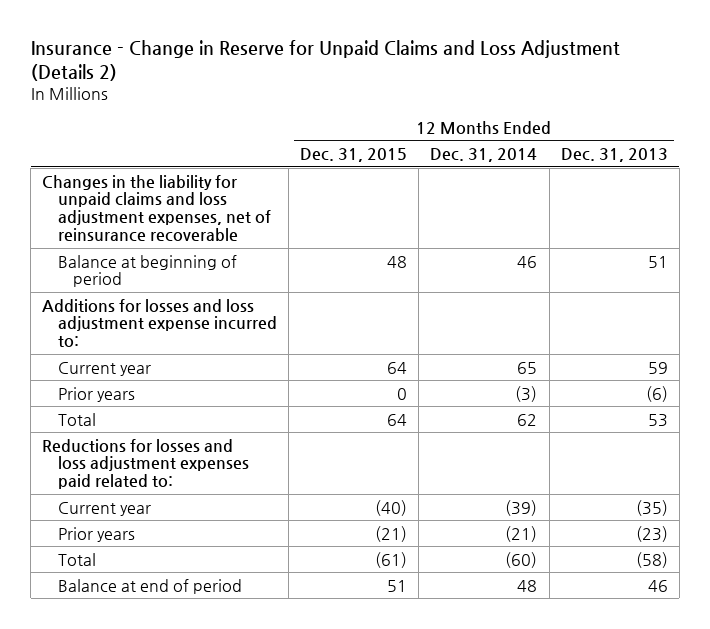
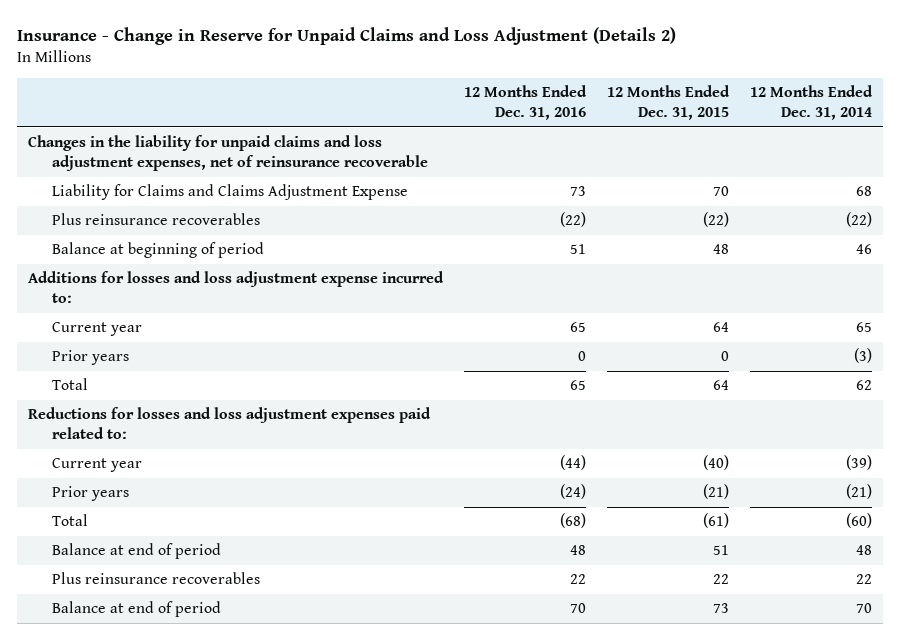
[560,147,668,162] Dec. 31, 2013 -> none
none -> [463,85,587,120] 12 Months Ended Dec. 31, 2016
none -> [52,184,409,201] Liability for Claims and Claims Adjustment Expense
none -> [52,213,261,226] Plus reinsurance recoverables
none -> [52,572,261,585] Plus reinsurance recoverables
none -> [52,601,222,618] Balance at end of period

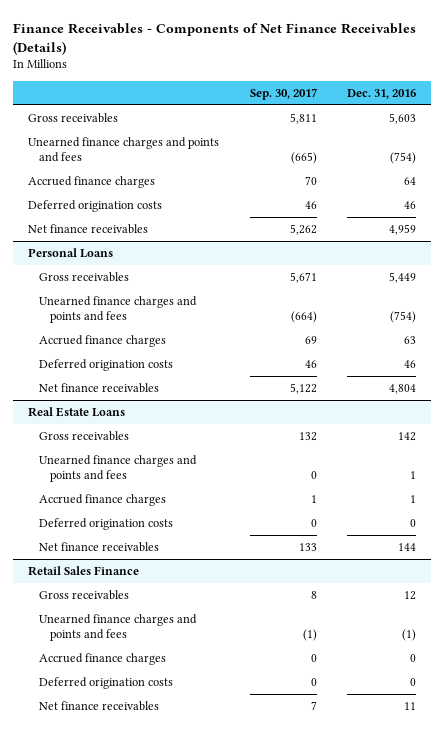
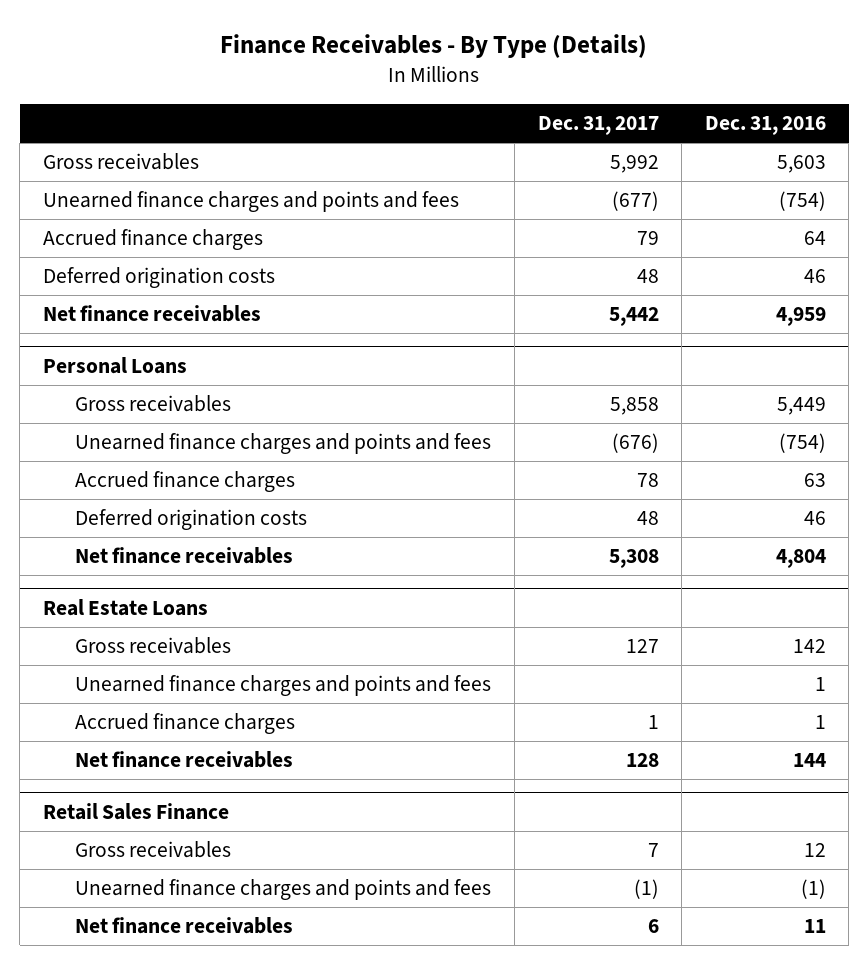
[13,22,417,55] Finance Receivables - Components of Net Finance Receivables (Details) -> [220,34,648,59] Finance Receivables - By Type (Details)
[249,87,317,100] Sep. 30, 2017 -> none
none -> [537,116,659,136] Dec. 31, 2017
[39,517,174,530] Deferred origination costs -> none
[39,652,167,665] Accrued finance charges -> none
[39,676,174,689] Deferred origination costs -> none

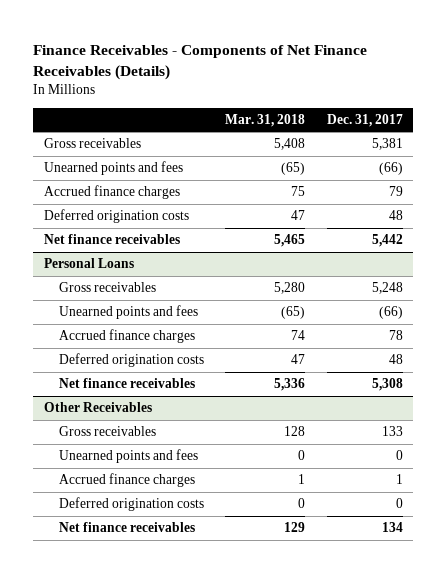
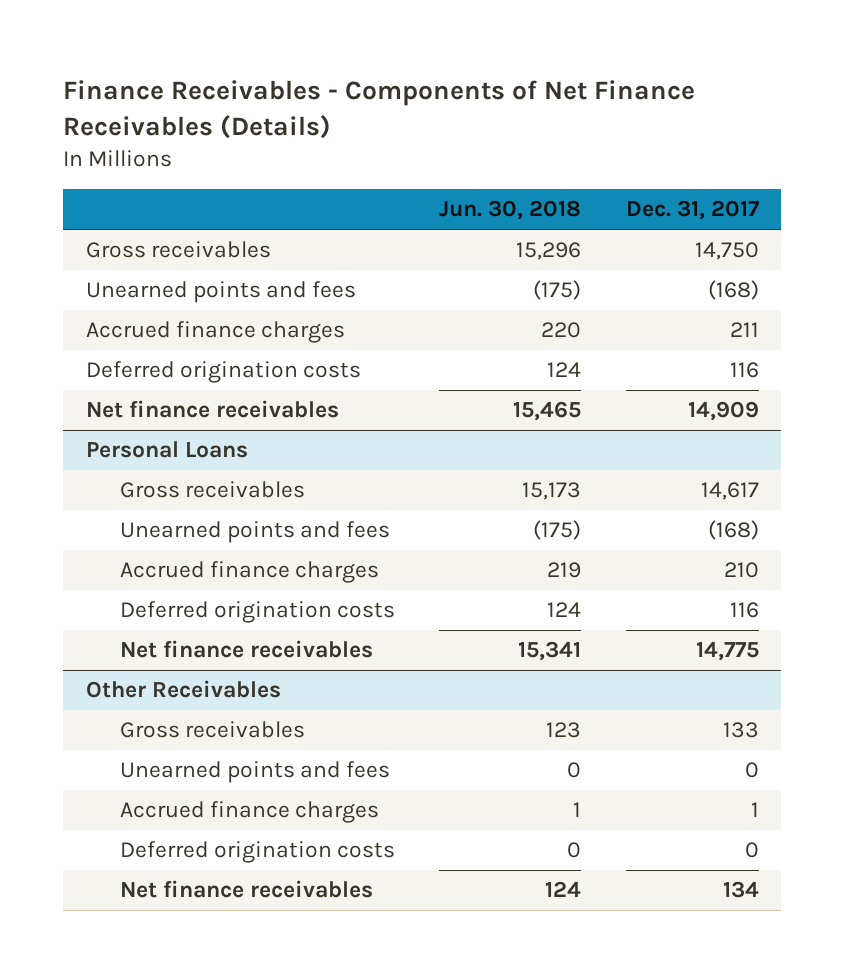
[225,113,306,127] Mar. 31, 2018 -> none
none -> [439,200,582,221] Jun. 30, 2018
[371,138,403,151] 5,381 -> [694,242,759,261] 14,750
[378,162,403,176] (66) -> [707,280,759,301] (168)
[388,186,403,197] 79 -> [729,322,759,338] 211
[388,210,403,221] 48 -> [729,362,759,379] 116
[371,234,403,248] 5,442 -> [687,401,759,422] 14,909
[371,282,403,295] 5,248 -> [700,482,759,501] 14,617
[378,306,403,320] (66) -> [707,520,759,541] (168)
[388,330,403,341] 78 -> [723,562,759,579] 210
[388,354,403,365] 48 -> [729,602,759,619] 116
[371,378,403,392] 5,308 -> [695,641,759,662] 14,775

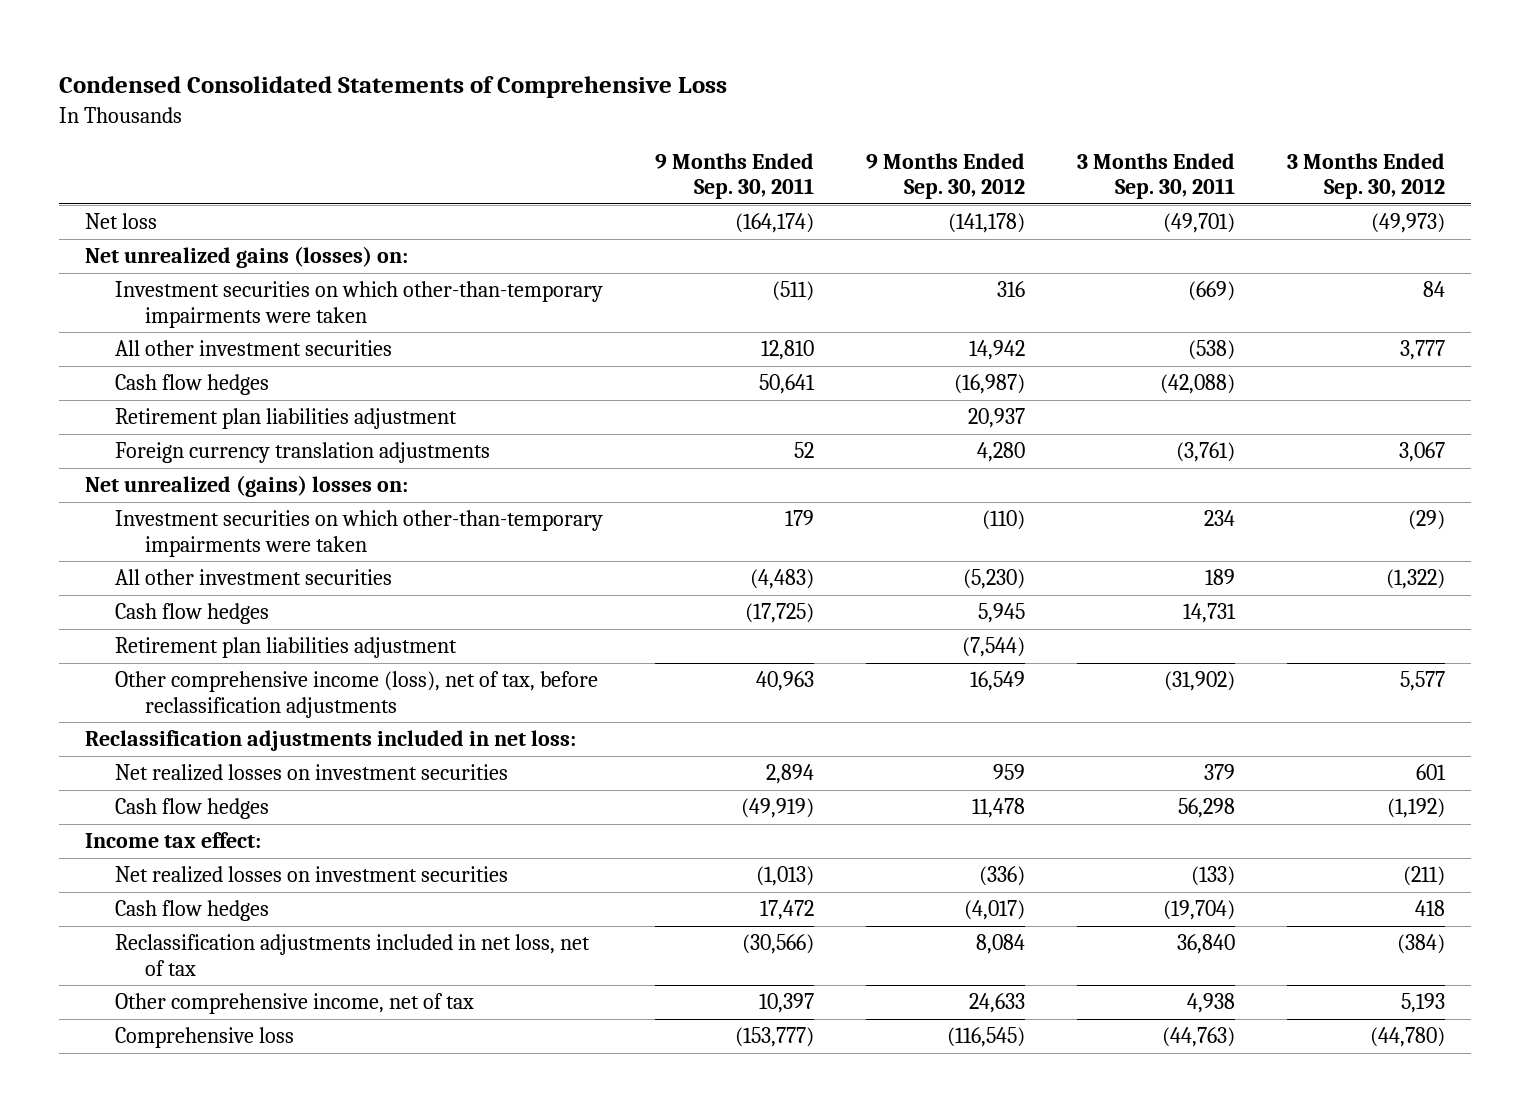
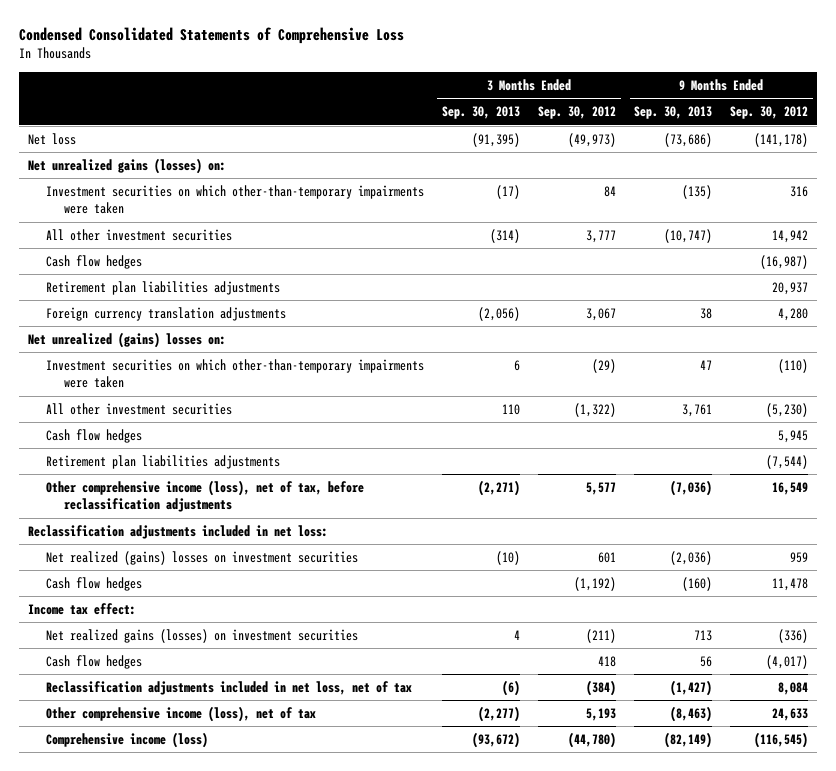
[655,152,815,200] 9 Months Ended Sep. 30, 2011 -> none
[1076,152,1235,200] 3 Months Ended Sep. 30, 2011 -> none
none -> [441,106,520,120] Sep. 30, 2013
none -> [634,106,713,120] Sep. 30, 2013
[115,408,458,430] Retirement plan liabilities adjustment -> [45,280,280,295] Retirement plan liabilities adjustments
[115,637,458,659] Retirement plan liabilities adjustment -> [45,454,280,469] Retirement plan liabilities adjustments
[115,764,509,782] Net realized losses on investment securities -> [45,550,358,565] Net realized (gains) losses on investment securities
[115,866,509,884] Net realized losses on investment securities -> [45,628,358,643] Net realized gains (losses) on investment securities
[115,993,475,1015] Other comprehensive income, net of tax -> [45,705,316,722] Other comprehensive income (loss), net of tax
[115,1027,295,1049] Comprehensive loss -> [45,731,208,748] Comprehensive income (loss)

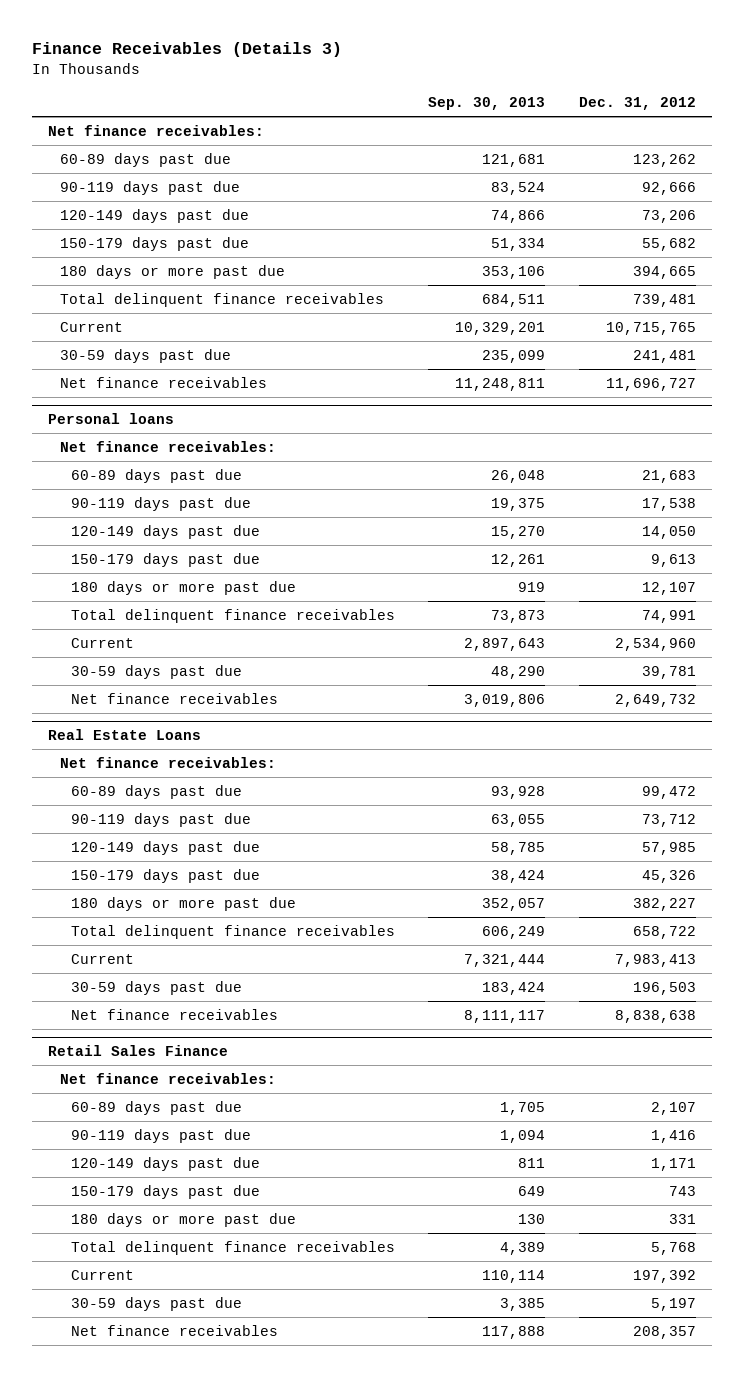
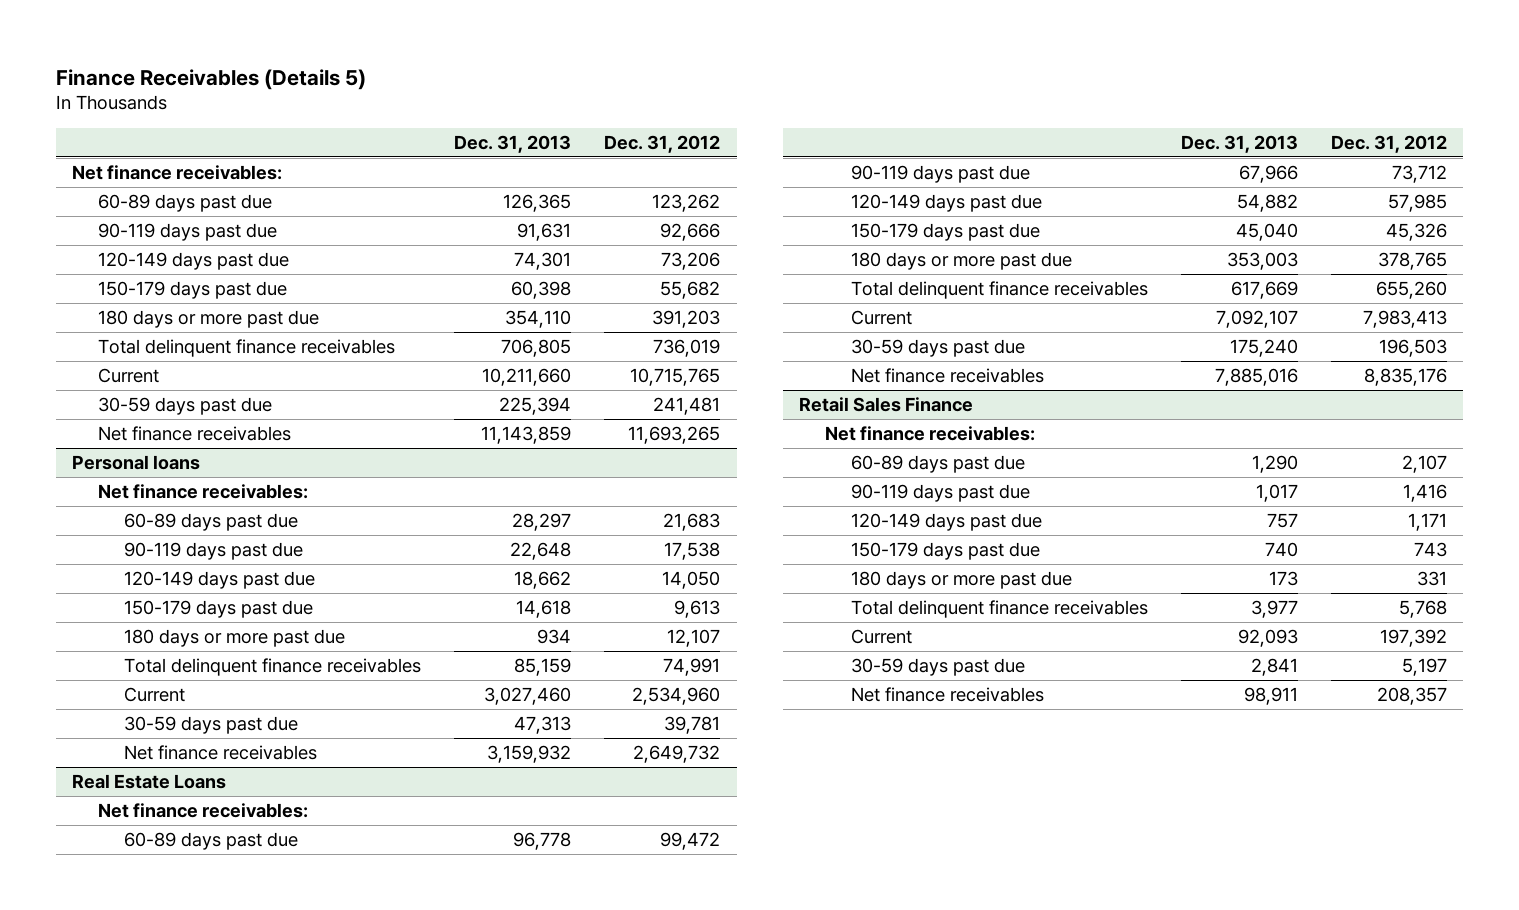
[31,42,342,58] Finance Receivables (Details 3) -> [55,68,366,90] Finance Receivables (Details 5)
[428,96,546,110] Sep. 30, 2013 -> none
none -> [454,134,572,153] Dec. 31, 2013
[632,265,696,279] 394,665 -> [652,309,721,328] 391,203
[632,293,696,307] 739,481 -> [653,338,721,357] 736,019
[605,377,696,391] 11,696,727 -> [628,425,721,444] 11,693,265
[632,897,696,911] 382,227 -> [1377,251,1447,270] 378,765
[632,925,696,939] 658,722 -> [1375,280,1447,299] 655,260
[614,1009,696,1023] 8,838,638 -> [1363,367,1447,386] 8,835,176

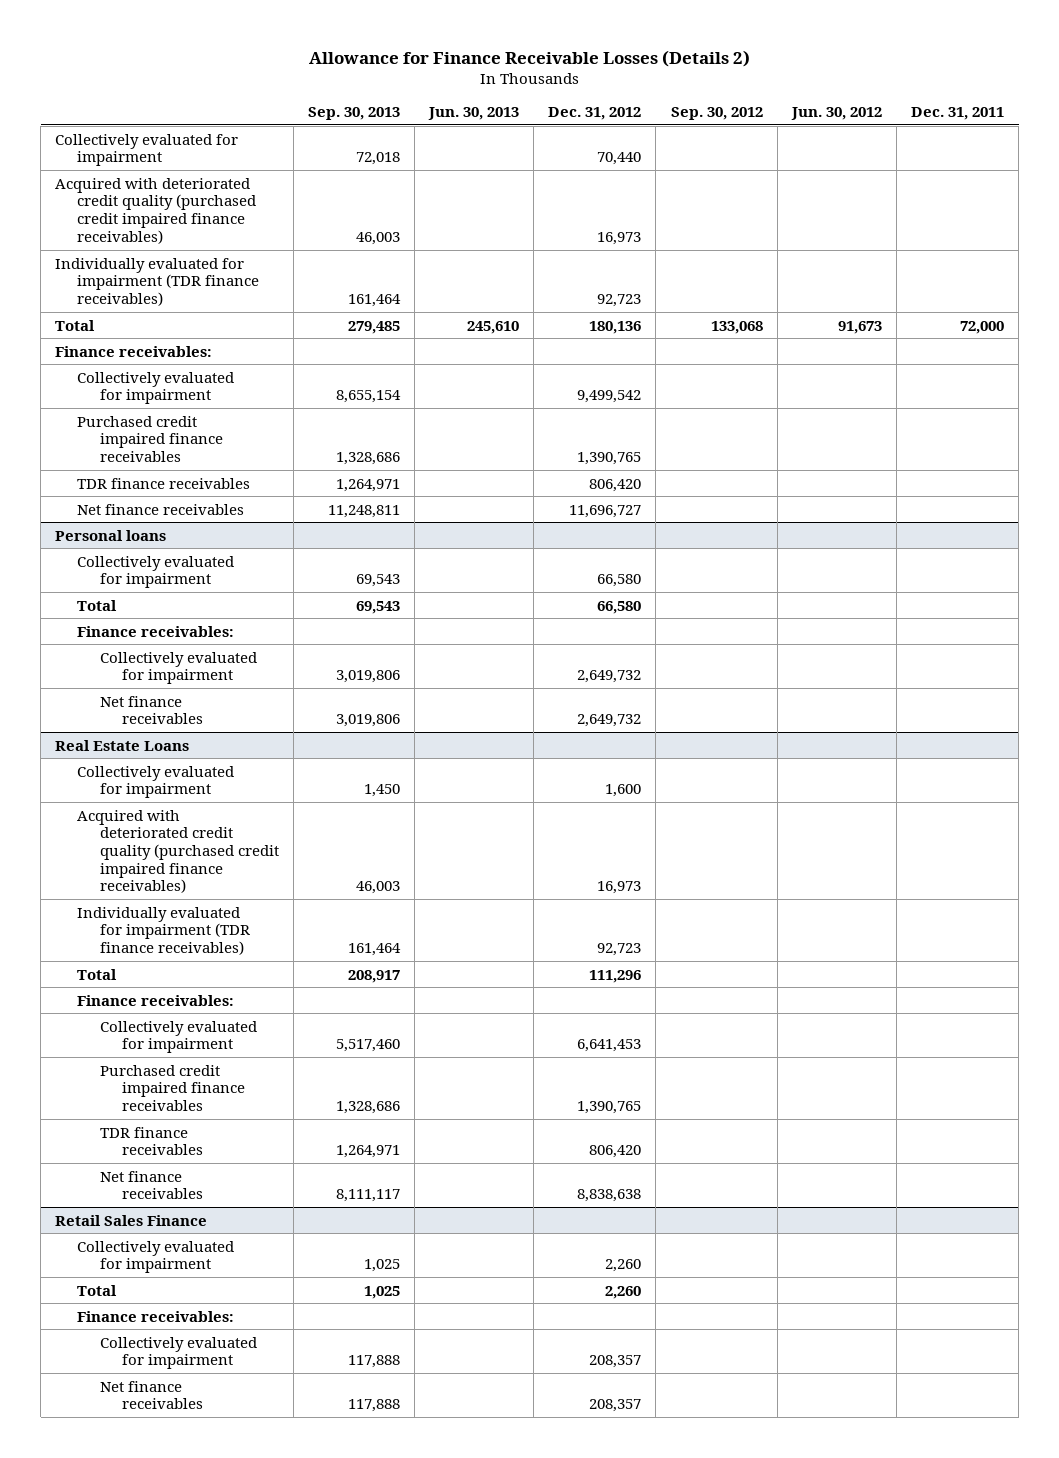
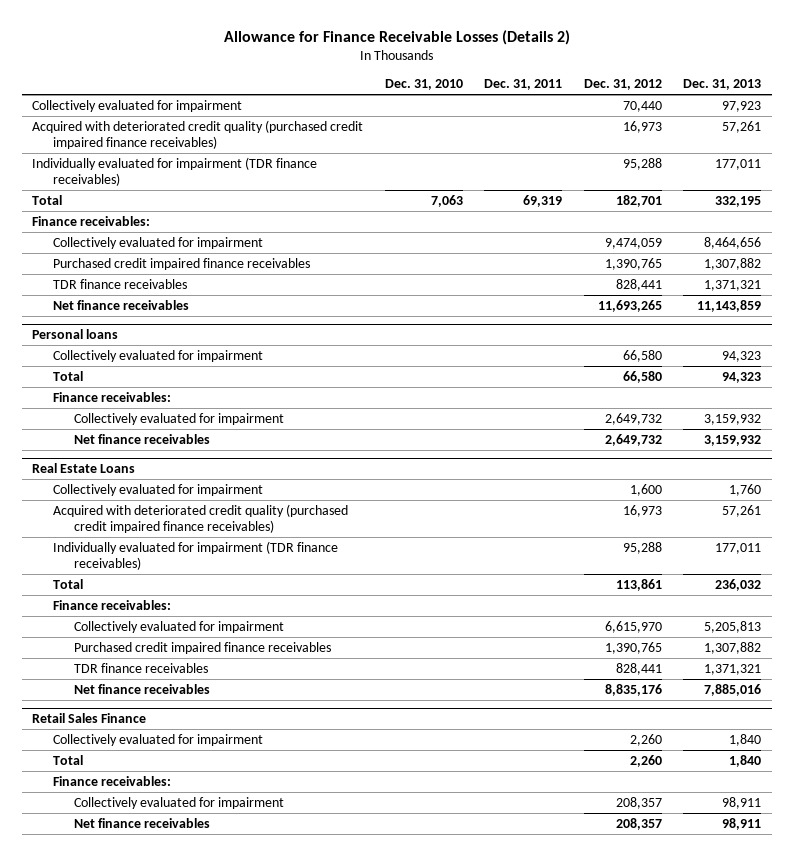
[307,106,400,120] Sep. 30, 2013 -> none
[428,106,520,120] Jun. 30, 2013 -> none
[670,106,763,120] Sep. 30, 2012 -> none
[790,106,882,120] Jun. 30, 2012 -> none
none -> [384,78,463,90] Dec. 31, 2010
none -> [683,78,762,90] Dec. 31, 2013
[597,293,642,307] 92,723 -> [622,157,662,170] 95,288
[589,320,642,334] 180,136 -> [615,194,662,207] 182,701
[960,320,1005,334] 72,000 -> [523,194,563,207] 69,319
[577,390,642,404] 9,499,542 -> [604,237,662,249] 9,474,059
[589,478,642,492] 806,420 -> [615,278,662,291] 828,441
[569,504,642,518] 11,696,727 -> [597,299,662,312] 11,693,265
[597,942,642,956] 92,723 -> [622,541,662,554] 95,288
[589,969,642,983] 111,296 -> [615,578,662,591] 113,861
[577,1039,642,1053] 6,641,453 -> [604,620,662,633] 6,615,970
[589,1145,642,1159] 806,420 -> [615,662,662,675] 828,441
[577,1189,642,1203] 8,838,638 -> [604,683,662,696] 8,835,176

